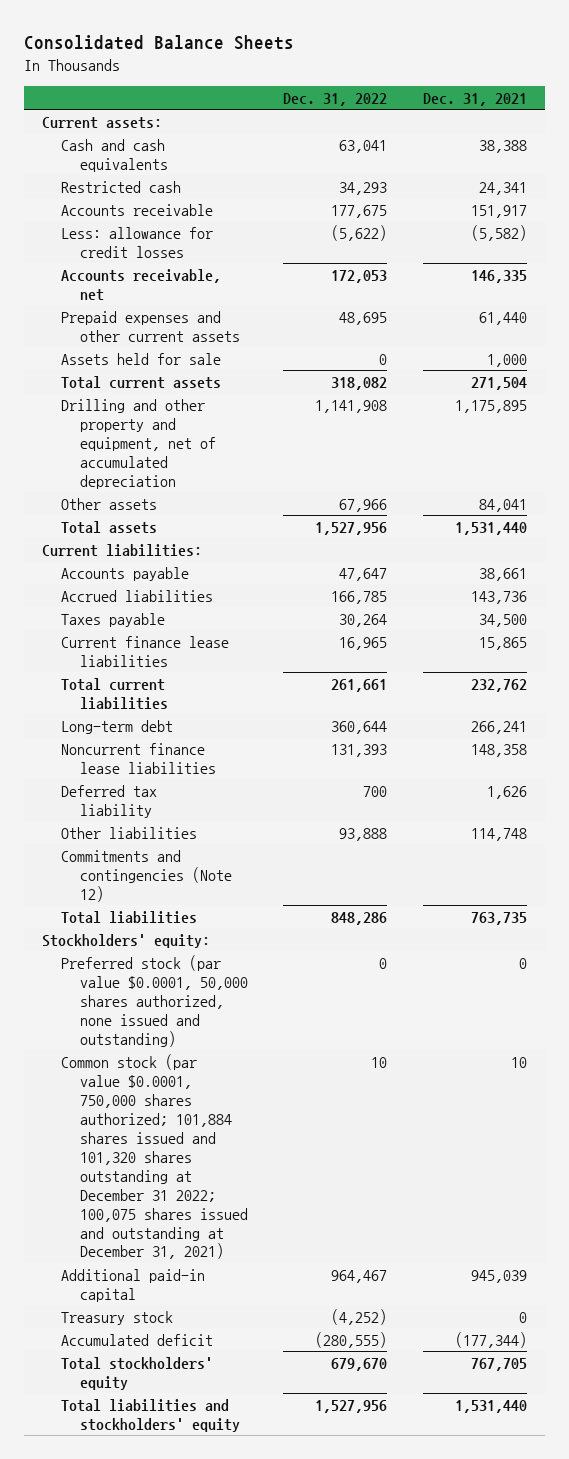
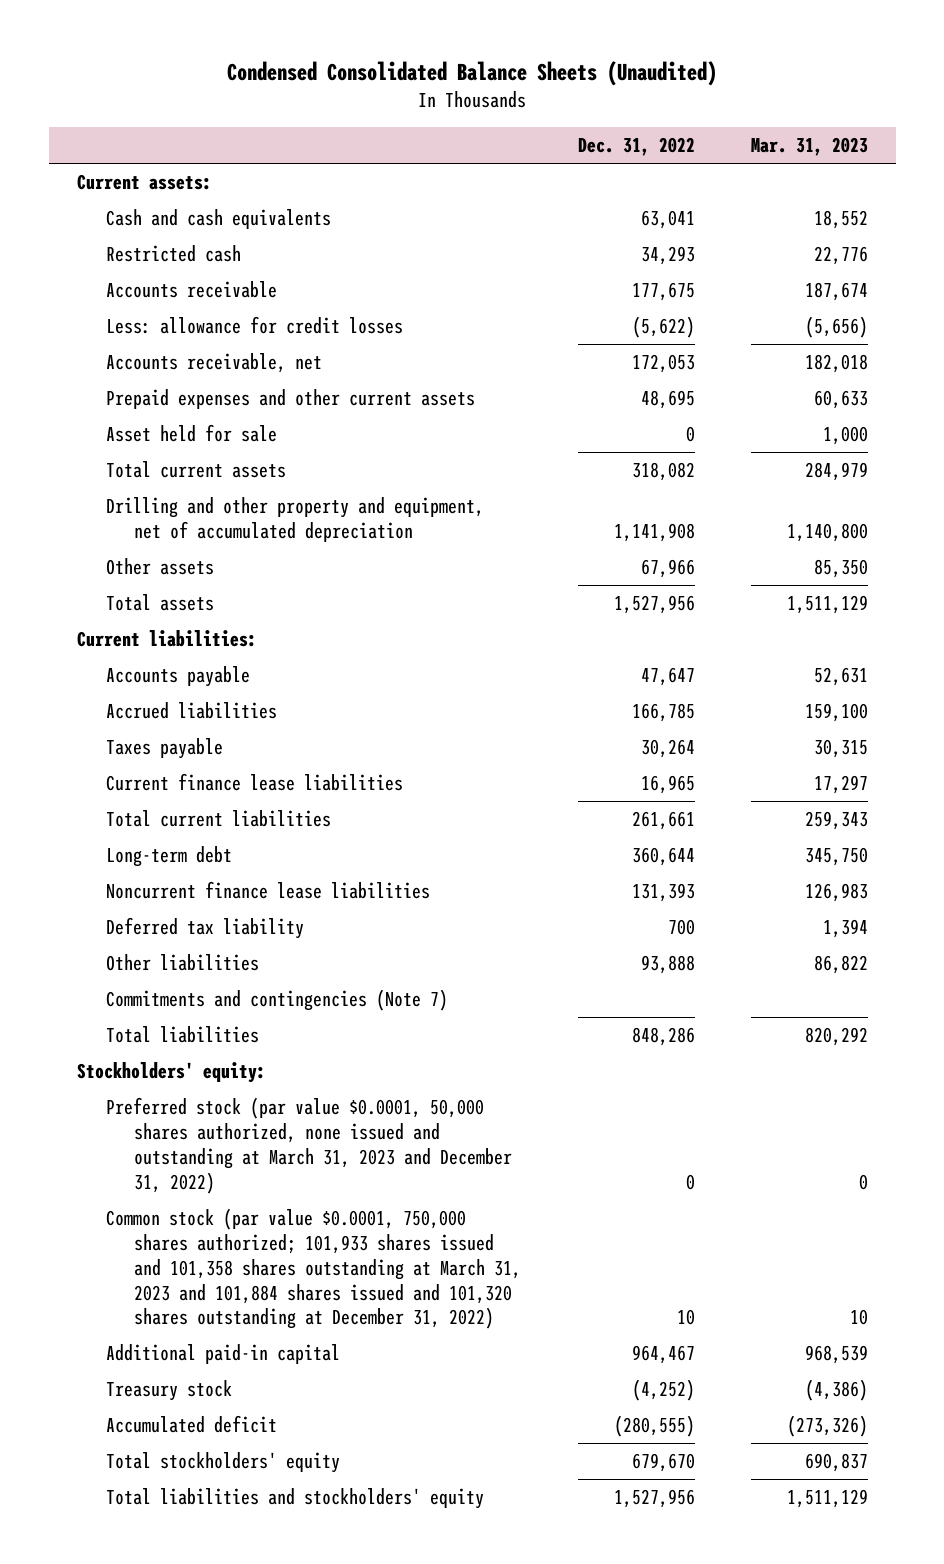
[23,35,294,51] Consolidated Balance Sheets -> [227,60,718,86] Condensed Consolidated Balance Sheets (Unaudited)
[423,92,528,106] Dec. 31, 2021 -> none
none -> [750,136,868,156] Mar. 31, 2023
[60,352,221,365] Assets held for sale -> [105,424,277,443] Asset held for sale
[60,849,232,902] Commitments and contingencies (Note 12) -> [105,989,448,1012] Commitments and contingencies (Note 7)
[60,954,248,1047] Preferred stock (par value $0.0001, 50,000 shares authorized, none issued and outstanding) -> [105,1097,513,1194] Preferred stock (par value $0.0001, 50,000 shares authorized, none issued and outstanding at March 31, 2023 and December 31, 2022)
[60,1053,248,1260] Common stock (par value $0.0001, 750,000 shares authorized; 101,884 shares issued and 101,320 shares outstanding at December 31 2022; 100,075 shares issued and outstanding at December 31, 2021) -> [105,1208,522,1330] Common stock (par value $0.0001, 750,000 shares authorized; 101,933 shares issued and 101,358 shares outstanding at March 31, 2023 and 101,884 shares issued and 101,320 shares outstanding at December 31, 2022)

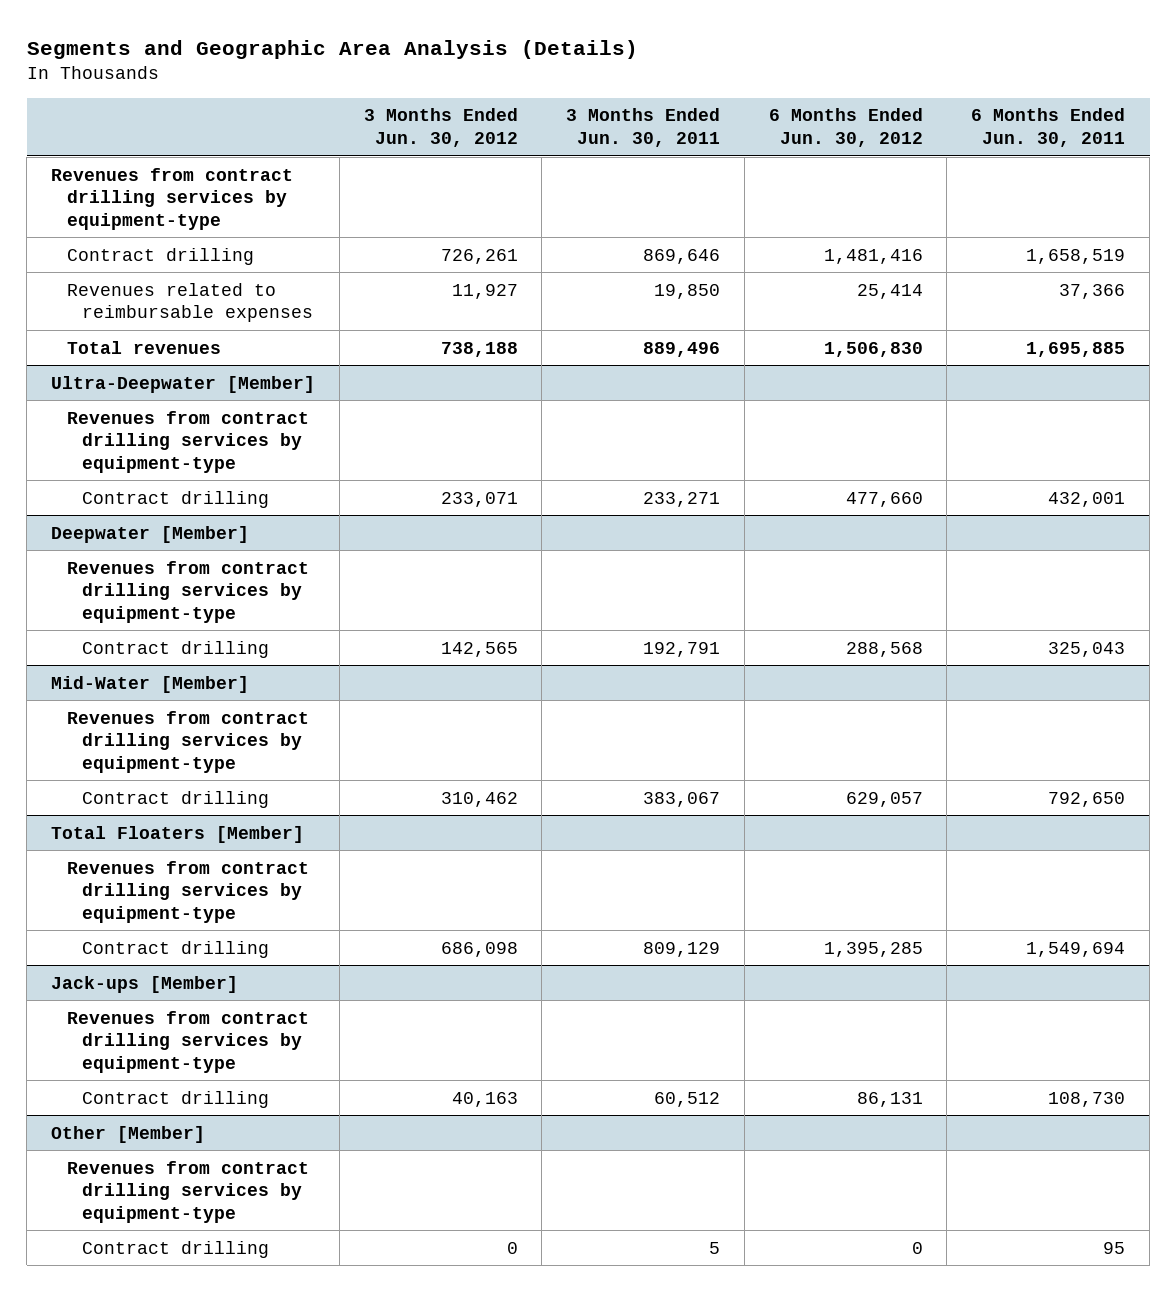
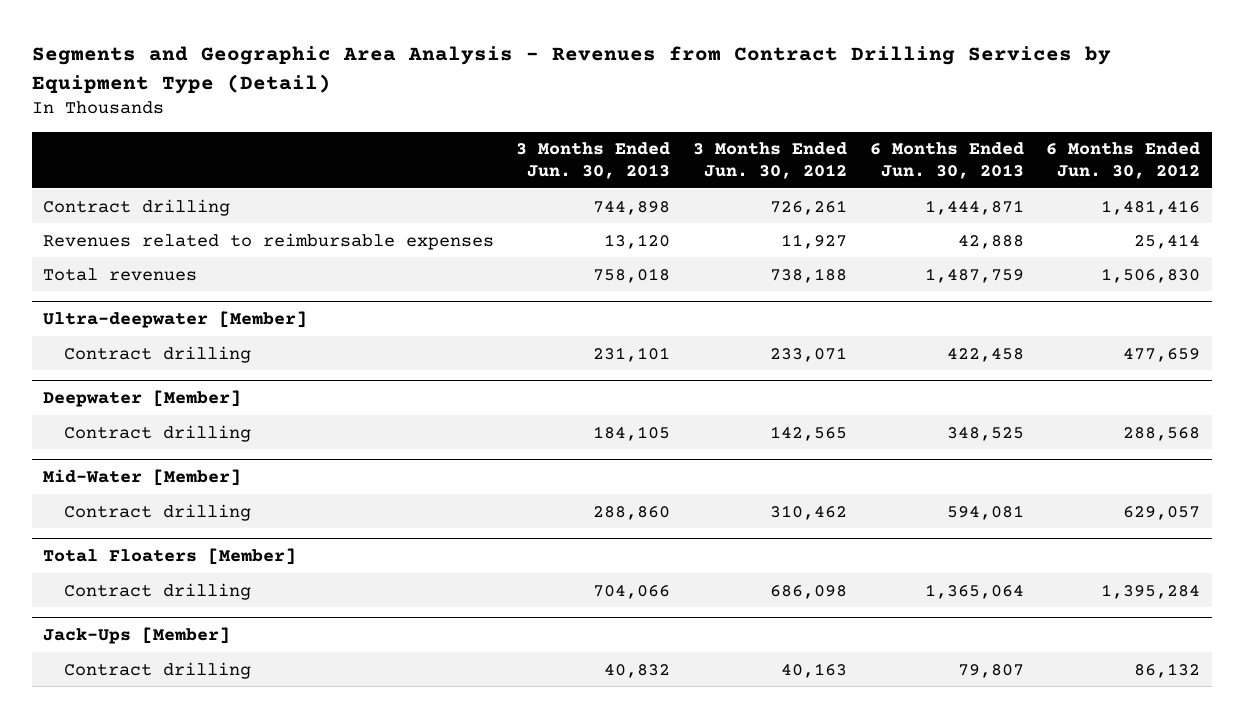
[26,39,638,59] Segments and Geographic Area Analysis (Details) -> [31,46,1111,94] Segments and Geographic Area Analysis - Revenues from Contract Drilling Services by Equipment Type (Detail)
[566,108,721,147] 3 Months Ended Jun. 30, 2011 -> none
[971,108,1126,147] 6 Months Ended Jun. 30, 2011 -> none
none -> [516,142,671,180] 3 Months Ended Jun. 30, 2013
none -> [869,142,1024,180] 6 Months Ended Jun. 30, 2013
[51,167,294,230] Revenues from contract drilling services by equipment-type -> none
[66,410,309,473] Revenues from contract drilling services by equipment-type -> none
[51,375,316,393] Ultra-Deepwater [Member] -> [42,311,307,329] Ultra-deepwater [Member]
[845,491,923,507] 477,660 -> [1123,347,1201,362] 477,659
[66,560,309,623] Revenues from contract drilling services by equipment-type -> none
[66,710,309,773] Revenues from contract drilling services by equipment-type -> none
[66,860,309,923] Revenues from contract drilling services by equipment-type -> none
[66,1010,309,1073] Revenues from contract drilling services by equipment-type -> none
[51,1125,206,1143] Other [Member] -> none
[66,1160,309,1223] Revenues from contract drilling services by equipment-type -> none
[81,1240,269,1258] Contract drilling -> none
[823,941,923,957] 1,395,285 -> [1101,583,1201,599] 1,395,284
[51,975,239,993] Jack-ups [Member] -> [42,627,230,645] Jack-Ups [Member]
[856,1091,923,1107] 86,131 -> [1134,662,1201,678] 86,132

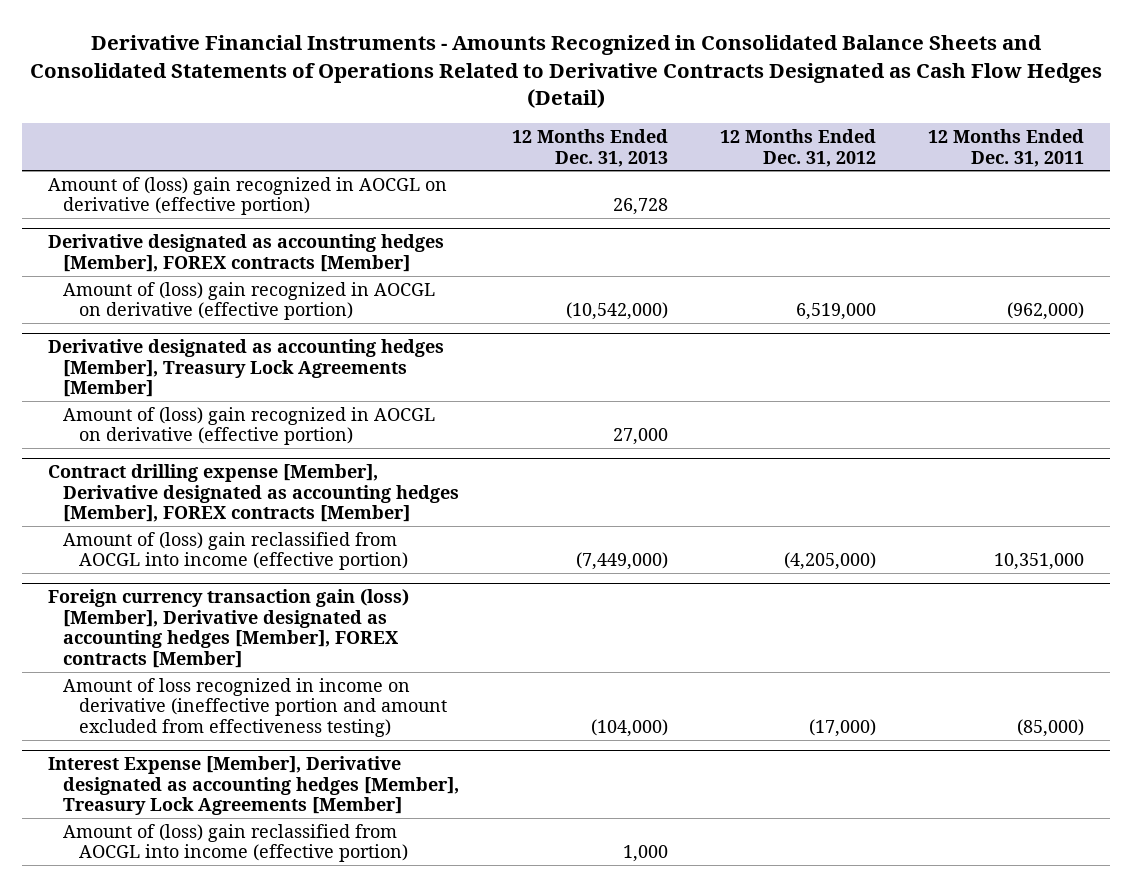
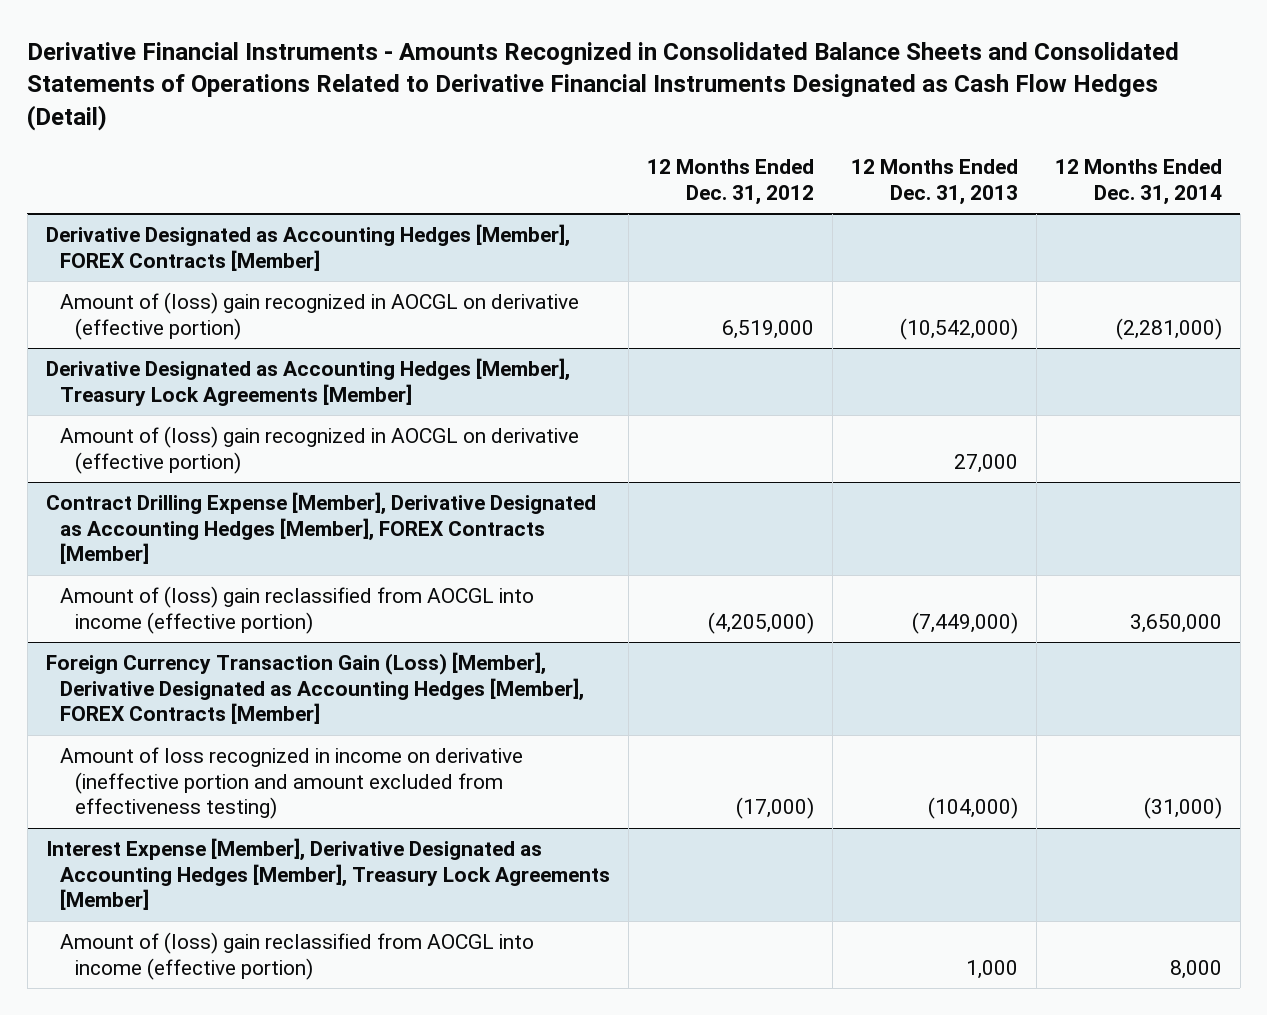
[30,34,1103,109] Derivative Financial Instruments - Amounts Recognized in Consolidated Balance Sheets and Consolidated Statements of Operations Related to Derivative Contracts Designated as Cash Flow Hedges (Detail) -> [27,41,1180,131] Derivative Financial Instruments - Amounts Recognized in Consolidated Balance Sheets and Consolidated Statements of Operations Related to Derivative Financial Instruments Designated as Cash Flow Hedges (Detail)
[928,128,1085,167] 12 Months Ended Dec. 31, 2011 -> none
none -> [1054,159,1222,205] 12 Months Ended Dec. 31, 2014
[48,176,448,216] Amount of (loss) gain recognized in AOCGL on derivative (effective portion) -> none
[48,234,445,272] Derivative designated as accounting hedges [Member], FOREX contracts [Member] -> [45,224,570,271] Derivative Designated as Accounting Hedges [Member], FOREX Contracts [Member]
[48,339,445,398] Derivative designated as accounting hedges [Member], Treasury Lock Agreements [Member] -> [45,358,570,406] Derivative Designated as Accounting Hedges [Member], Treasury Lock Agreements [Member]
[48,464,460,523] Contract drilling expense [Member], Derivative designated as accounting hedges [Member], FOREX contracts [Member] -> [45,492,596,565] Contract Drilling Expense [Member], Derivative Designated as Accounting Hedges [Member], FOREX Contracts [Member]
[48,589,410,669] Foreign currency transaction gain (loss) [Member], Derivative designated as accounting hedges [Member], FOREX contracts [Member] -> [45,652,585,725] Foreign Currency Transaction Gain (Loss) [Member], Derivative Designated as Accounting Hedges [Member], FOREX Contracts [Member]
[48,756,460,816] Interest Expense [Member], Derivative designated as accounting hedges [Member], Treasury Lock Agreements [Member] -> [45,838,611,911] Interest Expense [Member], Derivative Designated as Accounting Hedges [Member], Treasury Lock Agreements [Member]

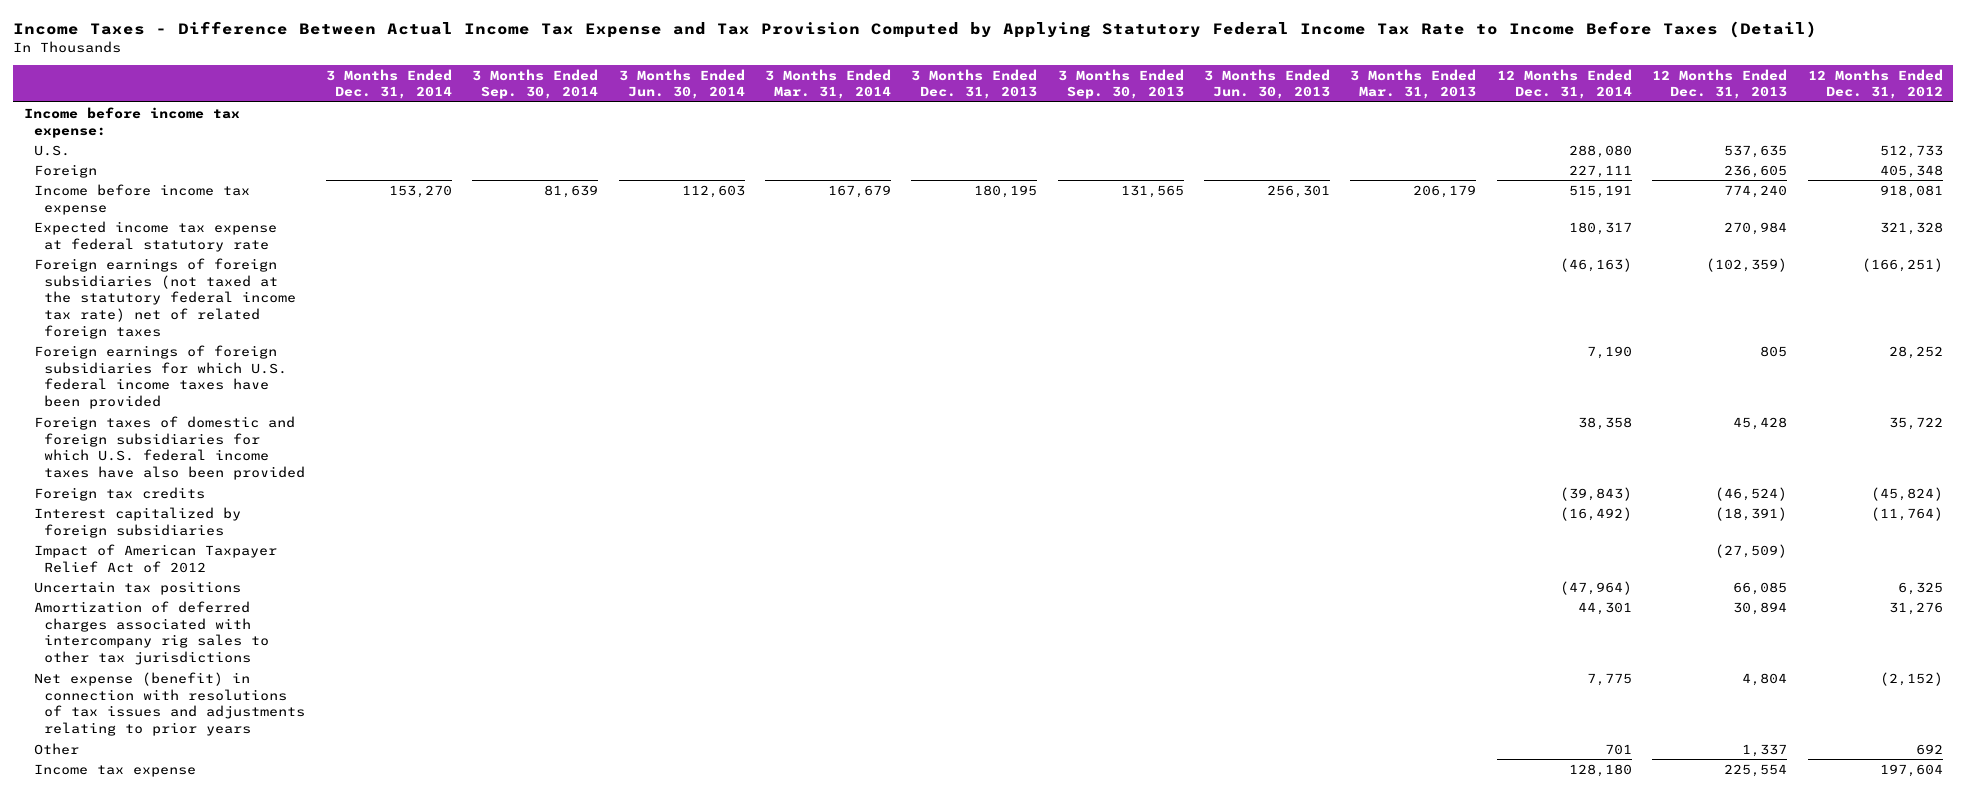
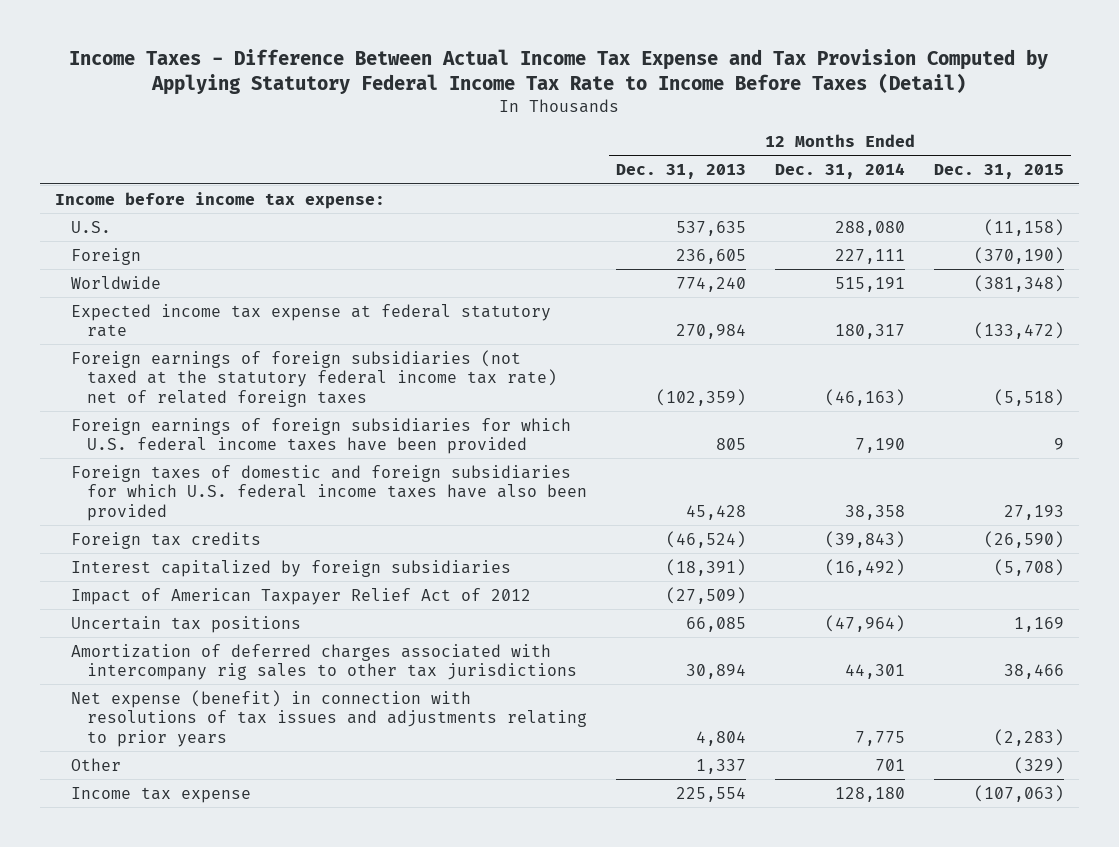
[325,68,452,100] 3 Months Ended Dec. 31, 2014 -> none
[472,68,599,100] 3 Months Ended Sep. 30, 2014 -> none
[618,68,745,100] 3 Months Ended Jun. 30, 2014 -> none
[764,68,891,100] 3 Months Ended Mar. 31, 2014 -> none
[911,68,1038,100] 3 Months Ended Dec. 31, 2013 -> none
[1057,68,1184,100] 3 Months Ended Sep. 30, 2013 -> none
[1204,68,1331,100] 3 Months Ended Jun. 30, 2013 -> none
[1350,68,1477,100] 3 Months Ended Mar. 31, 2013 -> none
[1807,68,1943,100] 12 Months Ended Dec. 31, 2012 -> none
none -> [934,164,1065,180] Dec. 31, 2015
[34,183,251,215] Income before income tax expense -> [70,275,161,289] Worldwide

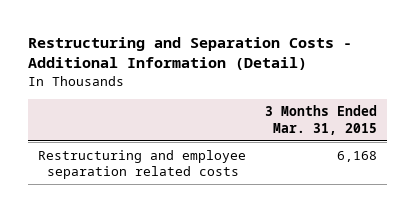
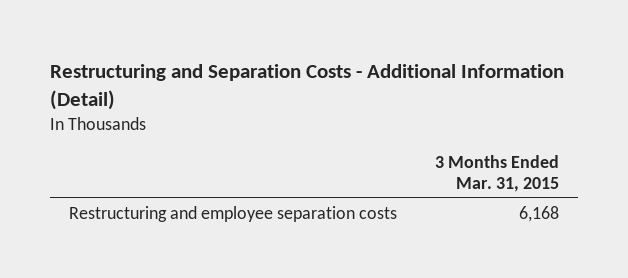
[37,149,246,180] Restructuring and employee separation related costs -> [69,206,398,223] Restructuring and employee separation costs

